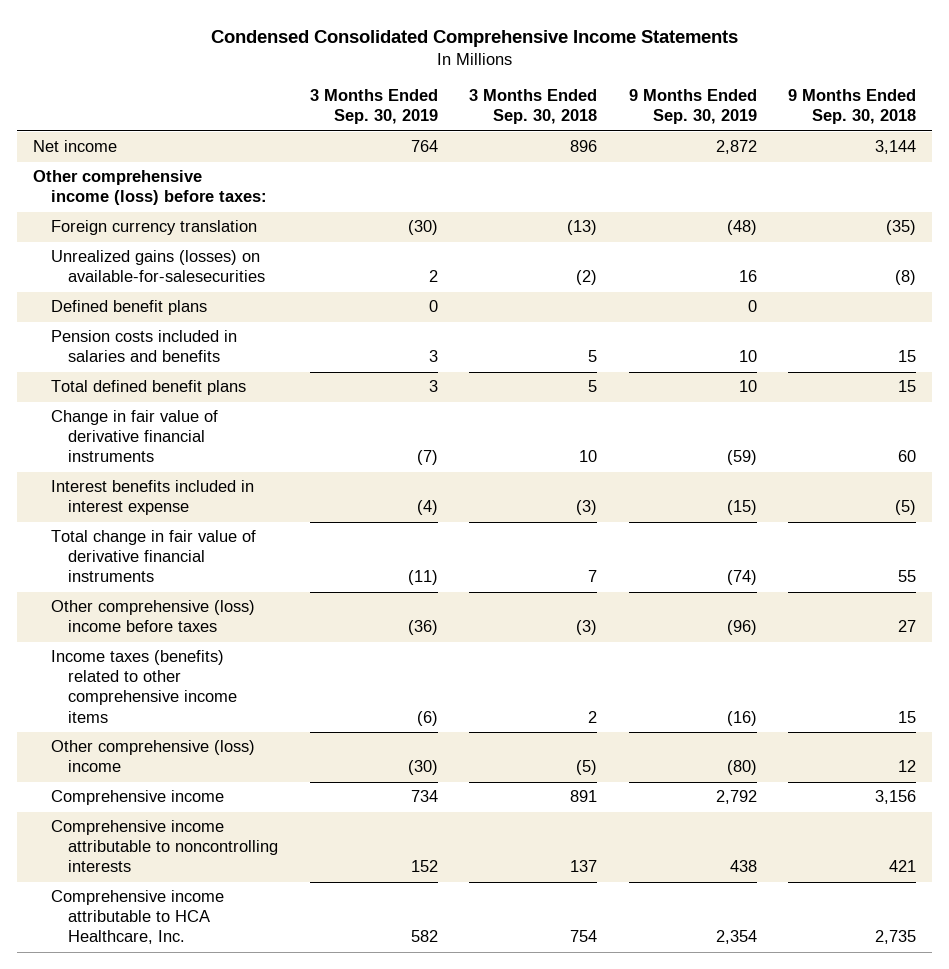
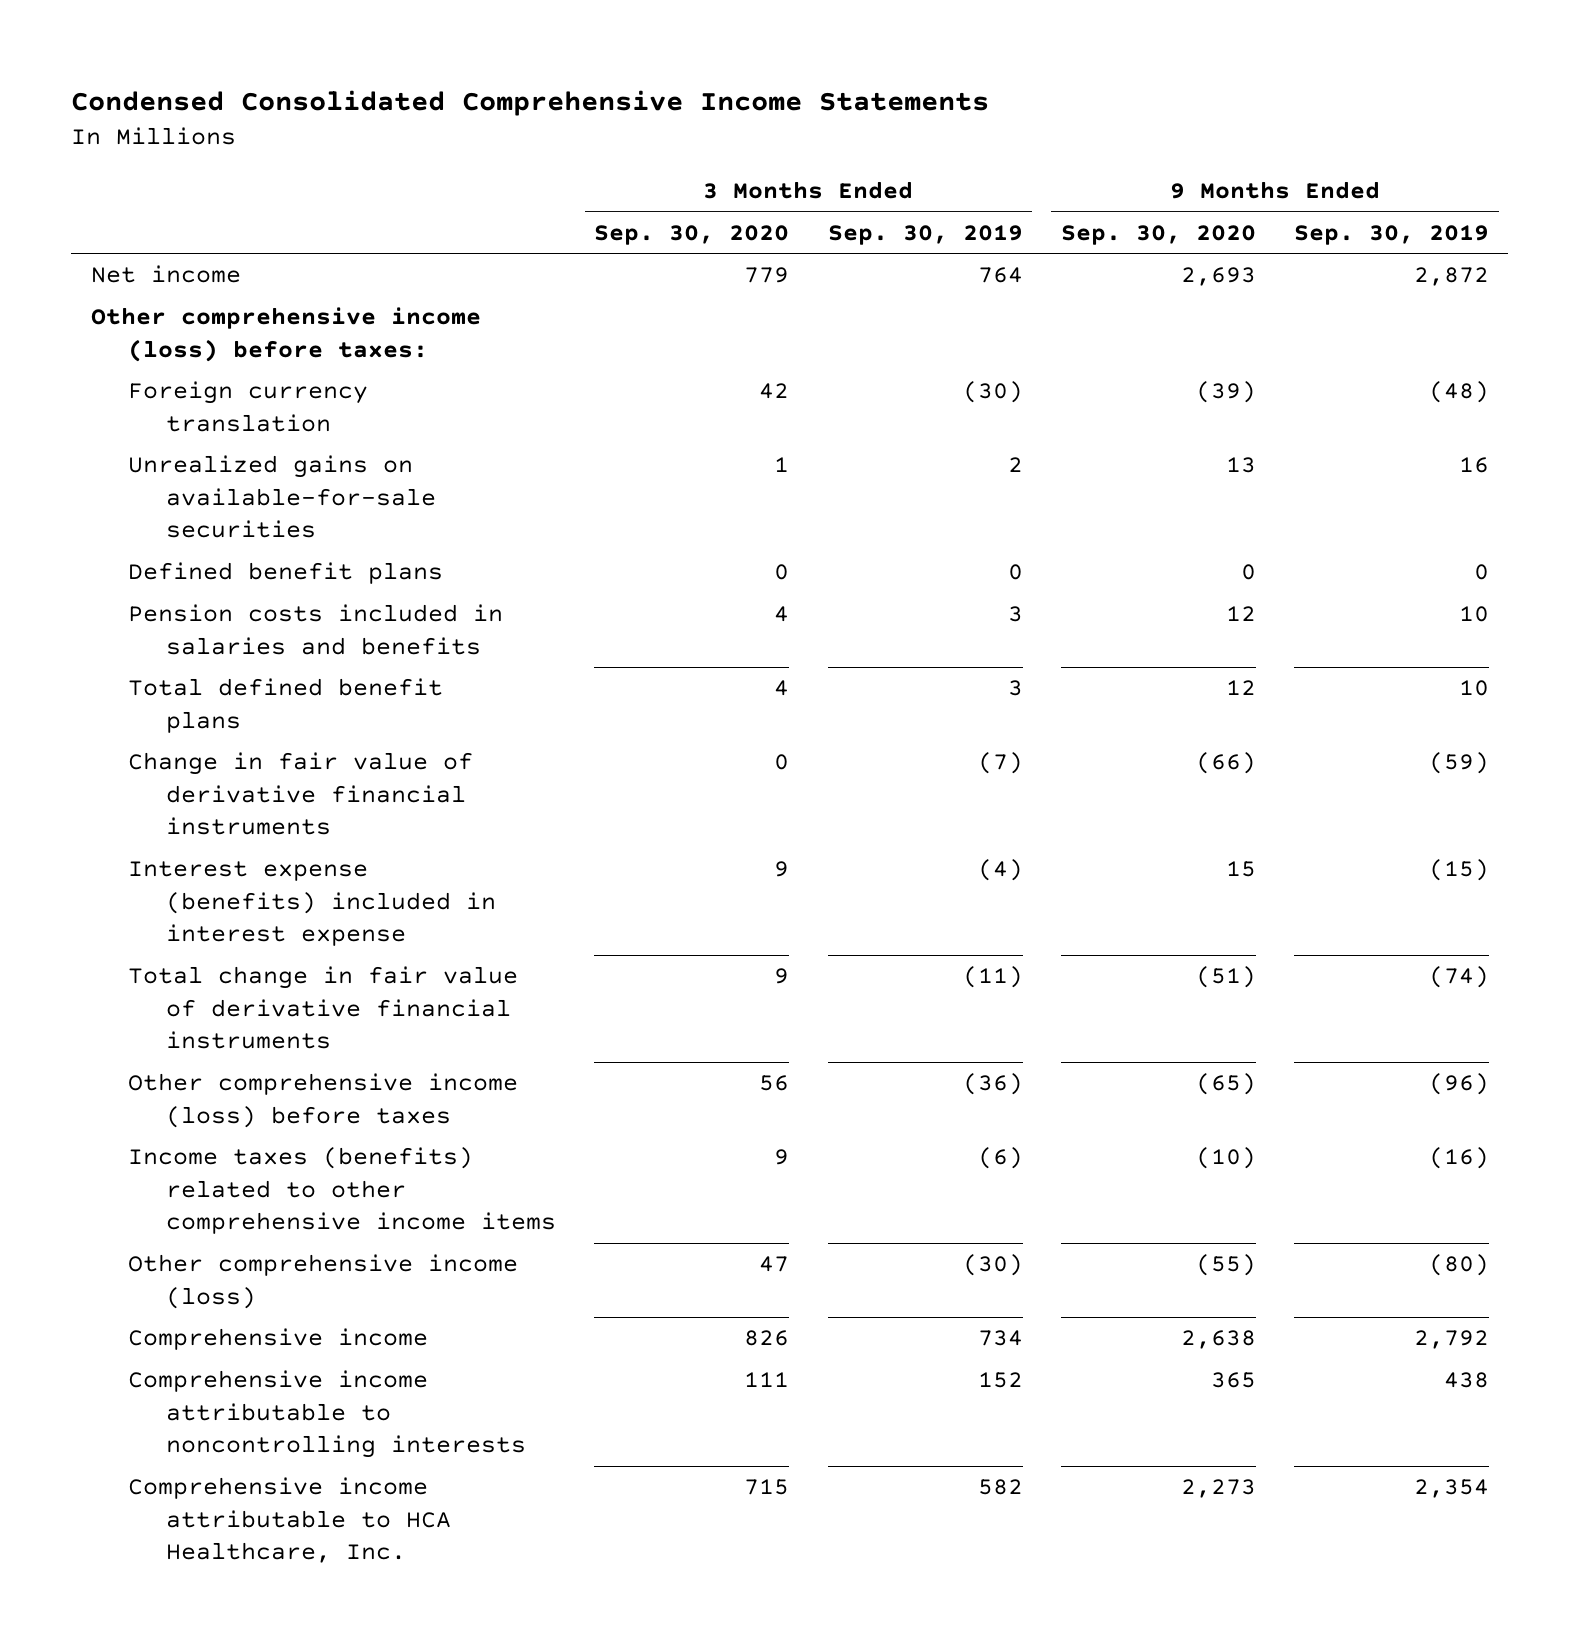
[469,89,598,125] 3 Months Ended Sep. 30, 2018 -> none
[788,89,917,125] 9 Months Ended Sep. 30, 2018 -> none
none -> [594,224,790,245] Sep. 30, 2020
none -> [1060,224,1256,245] Sep. 30, 2020
[50,250,266,283] Unrealized gains (losses) on available-for-salesecurities -> [128,455,437,539] Unrealized gains on available-for-sale securities
[50,480,254,516] Interest benefits included in interest expense -> [128,861,497,947] Interest expense (benefits) included in interest expense
[50,600,255,633] Other comprehensive (loss) income before taxes -> [128,1073,519,1128] Other comprehensive income (loss) before taxes
[50,740,255,773] Other comprehensive (loss) income -> [128,1254,519,1309] Other comprehensive income (loss)

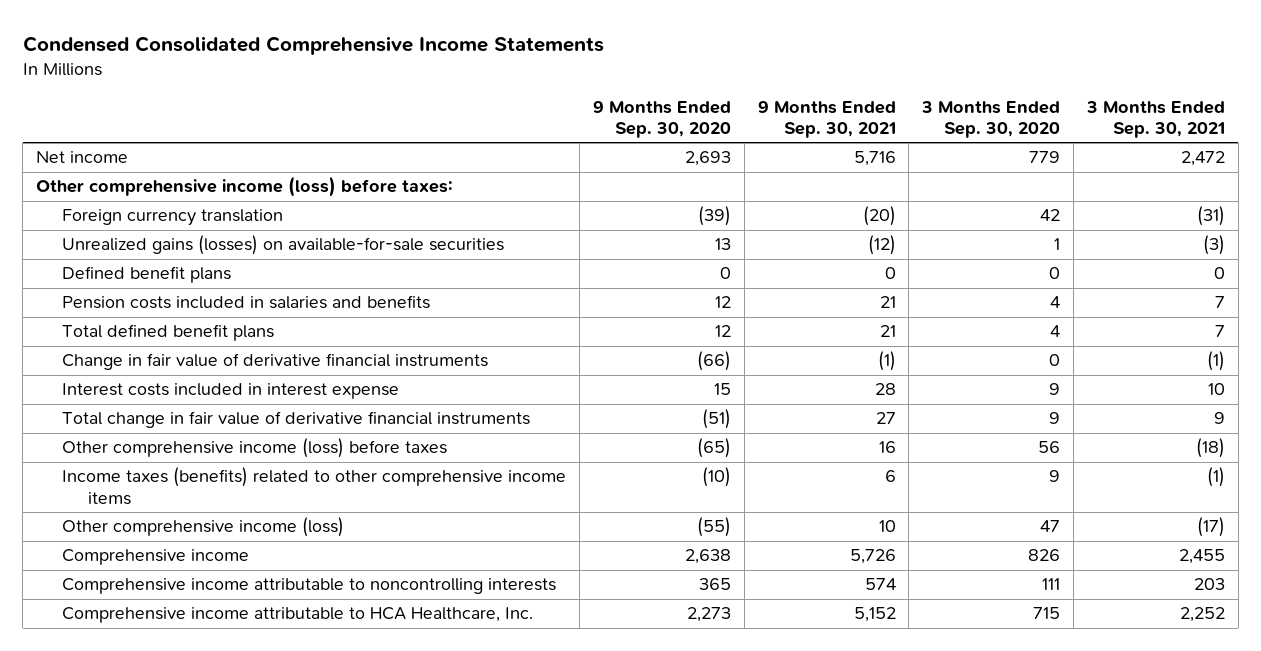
[827,224,1023,245] Sep. 30, 2019 -> none
[1294,224,1490,245] Sep. 30, 2019 -> none
none -> [757,100,896,138] 9 Months Ended Sep. 30, 2021
none -> [1085,100,1225,138] 3 Months Ended Sep. 30, 2021
[128,455,437,539] Unrealized gains on available-for-sale securities -> [62,235,505,256] Unrealized gains (losses) on available-for-sale securities
[128,861,497,947] Interest expense (benefits) included in interest expense -> [62,383,400,400] Interest costs included in interest expense

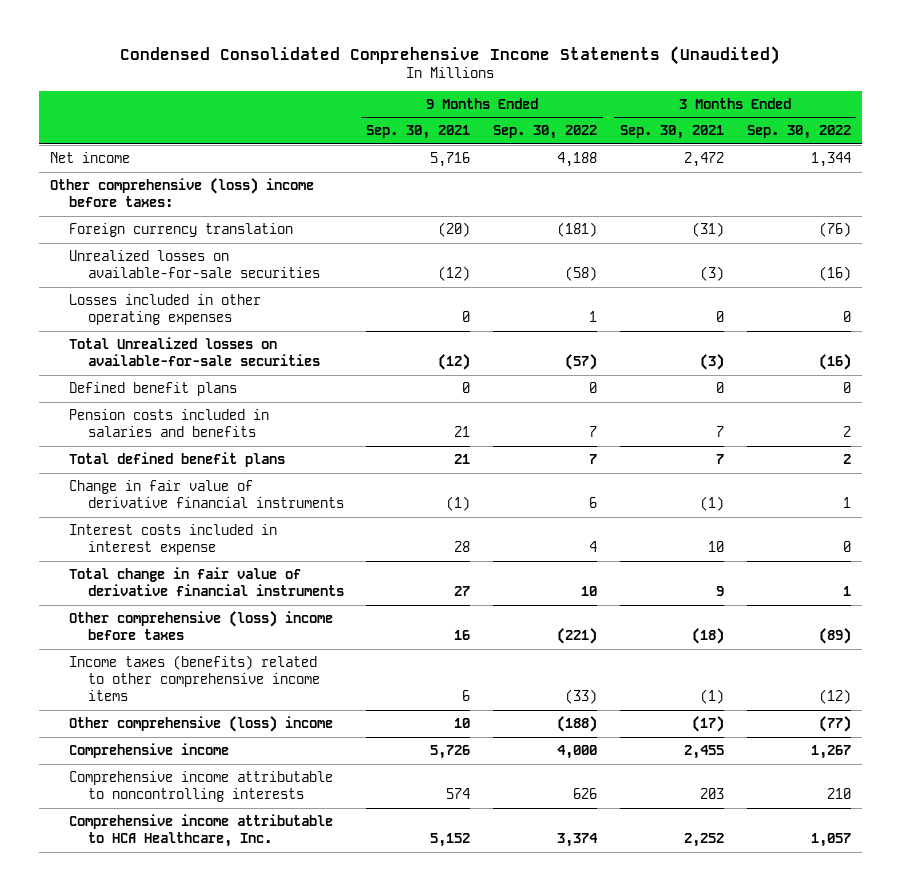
[22,35,604,55] Condensed Consolidated Comprehensive Income Statements -> [120,45,781,65] Condensed Consolidated Comprehensive Income Statements (Unaudited)
[592,100,731,138] 9 Months Ended Sep. 30, 2020 -> none
[921,100,1061,138] 3 Months Ended Sep. 30, 2020 -> none
none -> [493,125,598,140] Sep. 30, 2022
none -> [746,125,851,140] Sep. 30, 2022
[36,176,454,198] Other comprehensive income (loss) before taxes: -> [50,177,315,208] Other comprehensive (loss) income before taxes:
[62,235,505,256] Unrealized gains (losses) on available-for-sale securities -> [68,249,320,279] Unrealized losses on available-for-sale securities
none -> [68,293,261,326] Losses included in other operating expenses
none -> [68,336,320,367] Total Unrealized losses on available-for-sale securities
[62,438,448,459] Other comprehensive income (loss) before taxes -> [68,610,333,641] Other comprehensive (loss) income before taxes
[62,517,345,538] Other comprehensive income (loss) -> [68,715,333,732] Other comprehensive (loss) income

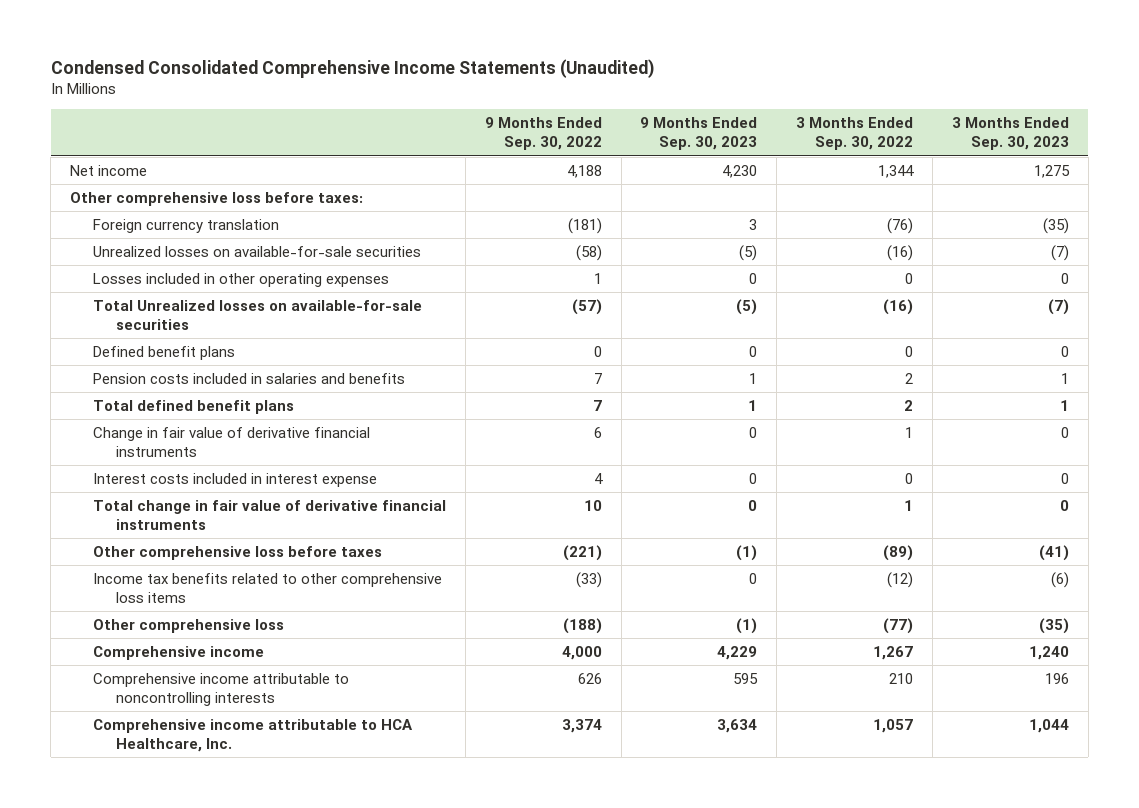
[366,125,471,140] Sep. 30, 2021 -> none
[619,125,724,140] Sep. 30, 2021 -> none
none -> [640,117,758,151] 9 Months Ended Sep. 30, 2023
none -> [951,117,1069,151] 3 Months Ended Sep. 30, 2023
[50,177,315,208] Other comprehensive (loss) income before taxes: -> [69,192,363,207] Other comprehensive loss before taxes:
[68,610,333,641] Other comprehensive (loss) income before taxes -> [92,546,382,561] Other comprehensive loss before taxes
[68,654,320,702] Income taxes (benefits) related to other comprehensive income items -> [92,573,442,603] Income tax benefits related to other comprehensive loss items
[68,715,333,732] Other comprehensive (loss) income -> [92,619,284,634] Other comprehensive loss

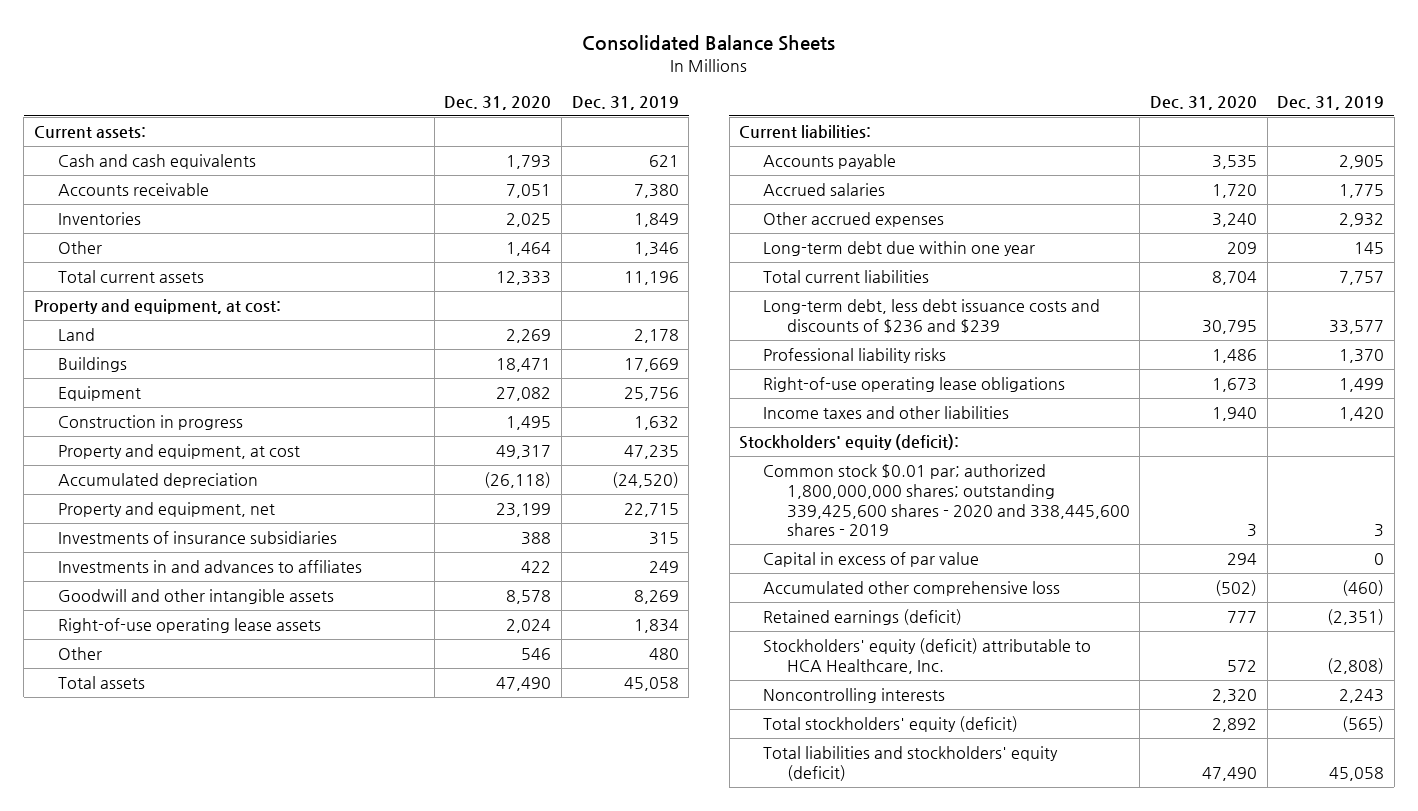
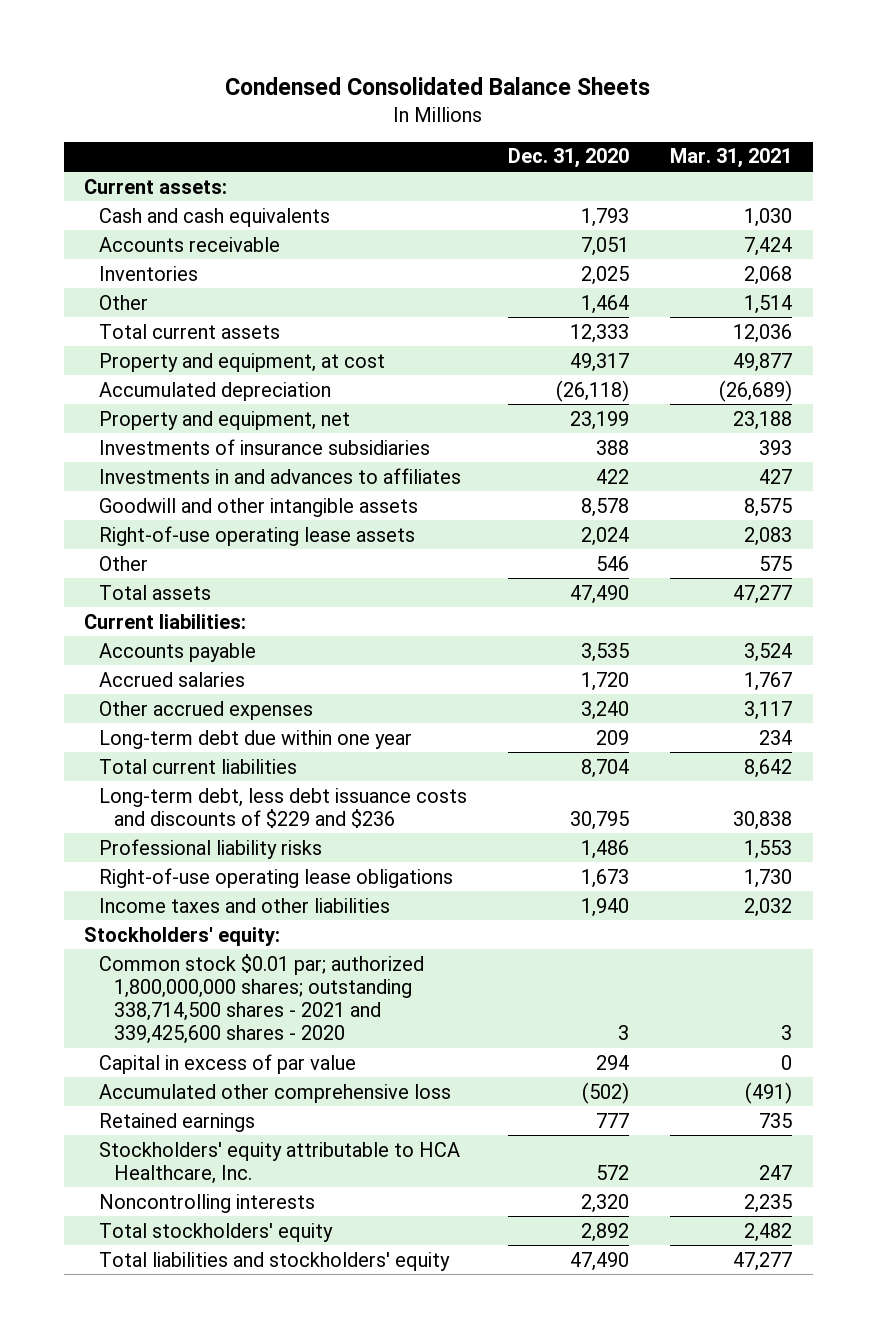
[581,34,835,51] Consolidated Balance Sheets -> [225,76,651,95] Condensed Consolidated Balance Sheets
[571,95,679,110] Dec. 31, 2019 -> none
none -> [670,148,793,169] Mar. 31, 2021
[33,299,281,315] Property and equipment, at cost: -> none
[57,328,95,342] Land -> none
[57,357,127,373] Buildings -> none
[57,386,141,402] Equipment -> none
[57,415,243,431] Construction in progress -> none
[763,299,1101,333] Long-term debt, less debt issuance costs and discounts of $236 and $239 -> [99,787,468,828] Long-term debt, less debt issuance costs and discounts of $229 and $236
[739,434,960,451] Stockholders' equity (deficit): -> [84,926,281,946] Stockholders' equity:
[763,464,1130,537] Common stock $0.01 par; authorized 1,800,000,000 shares; outstanding 339,425,600 shares - 2020 and 338,445,600 shares - 2019 -> [99,953,425,1044] Common stock $0.01 par; authorized 1,800,000,000 shares; outstanding 338,714,500 shares - 2021 and 339,425,600 shares - 2020
[763,609,963,626] Retained earnings (deficit) -> [99,1112,256,1132] Retained earnings
[763,638,1092,674] Stockholders' equity (deficit) attributable to HCA Healthcare, Inc. -> [99,1141,461,1184] Stockholders' equity attributable to HCA Healthcare, Inc.
[763,716,1019,733] Total stockholders' equity (deficit) -> [99,1222,334,1242] Total stockholders' equity
[763,746,1059,781] Total liabilities and stockholders' equity (deficit) -> [99,1251,451,1271] Total liabilities and stockholders' equity

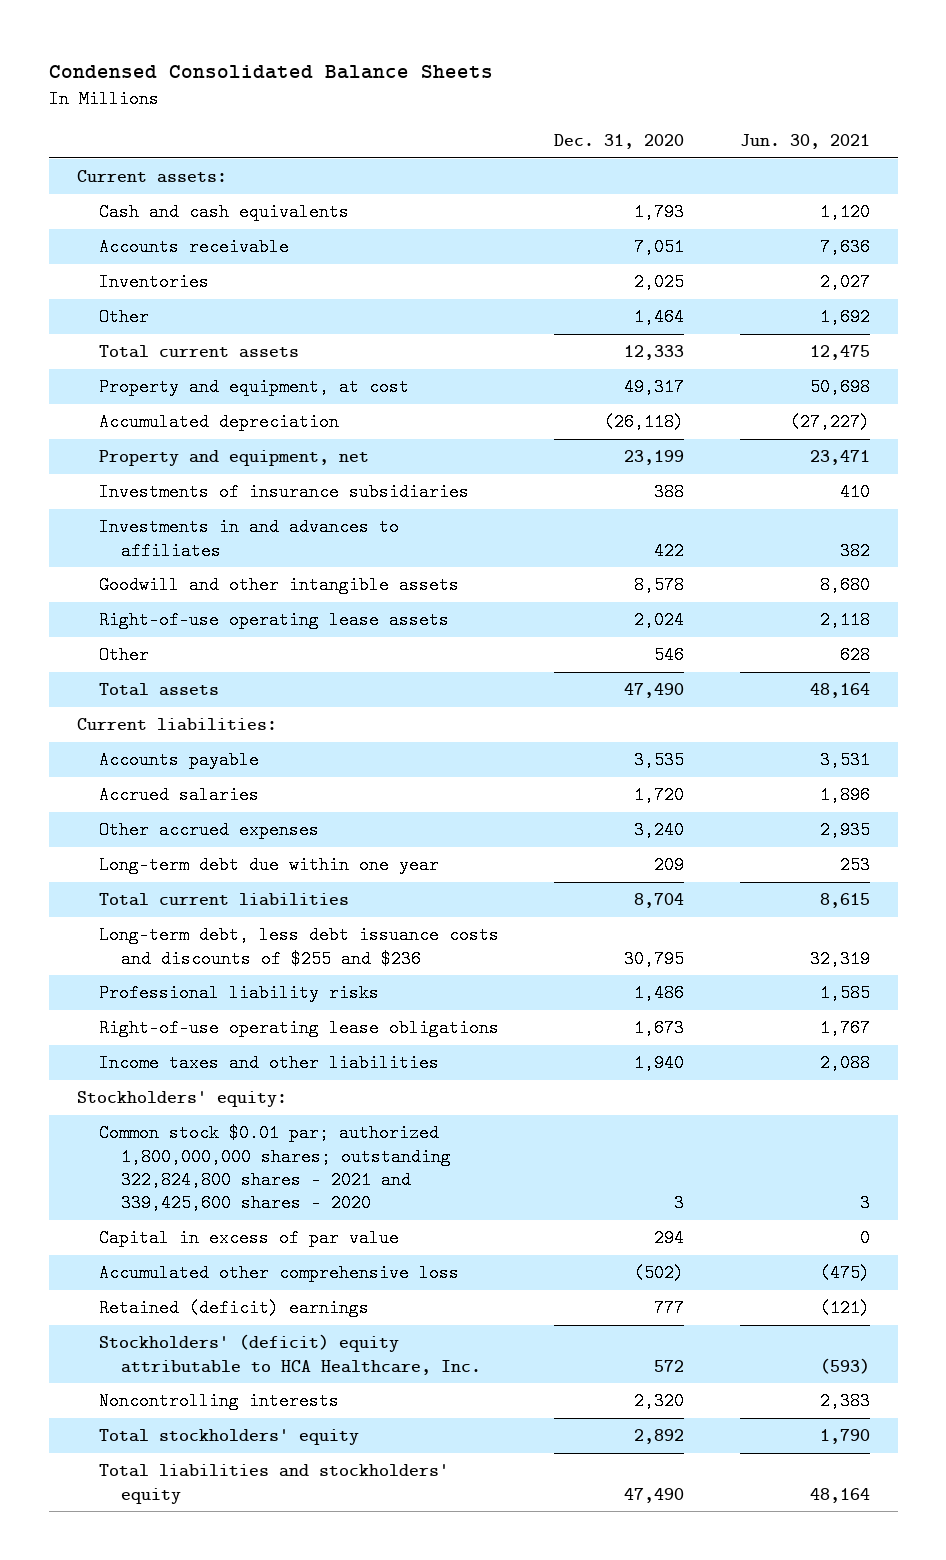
[670,148,793,169] Mar. 31, 2021 -> none
none -> [739,133,870,149] Jun. 30, 2021
[99,787,468,828] Long-term debt, less debt issuance costs and discounts of $229 and $236 -> [98,926,499,968] Long-term debt, less debt issuance costs and discounts of $255 and $236
[99,953,425,1044] Common stock $0.01 par; authorized 1,800,000,000 shares; outstanding 338,714,500 shares - 2021 and 339,425,600 shares - 2020 -> [98,1124,452,1212] Common stock $0.01 par; authorized 1,800,000,000 shares; outstanding 322,824,800 shares - 2021 and 339,425,600 shares - 2020
[99,1112,256,1132] Retained earnings -> [98,1299,369,1318] Retained (deficit) earnings
[99,1141,461,1184] Stockholders' equity attributable to HCA Healthcare, Inc. -> [98,1334,482,1375] Stockholders' (deficit) equity attributable to HCA Healthcare, Inc.

